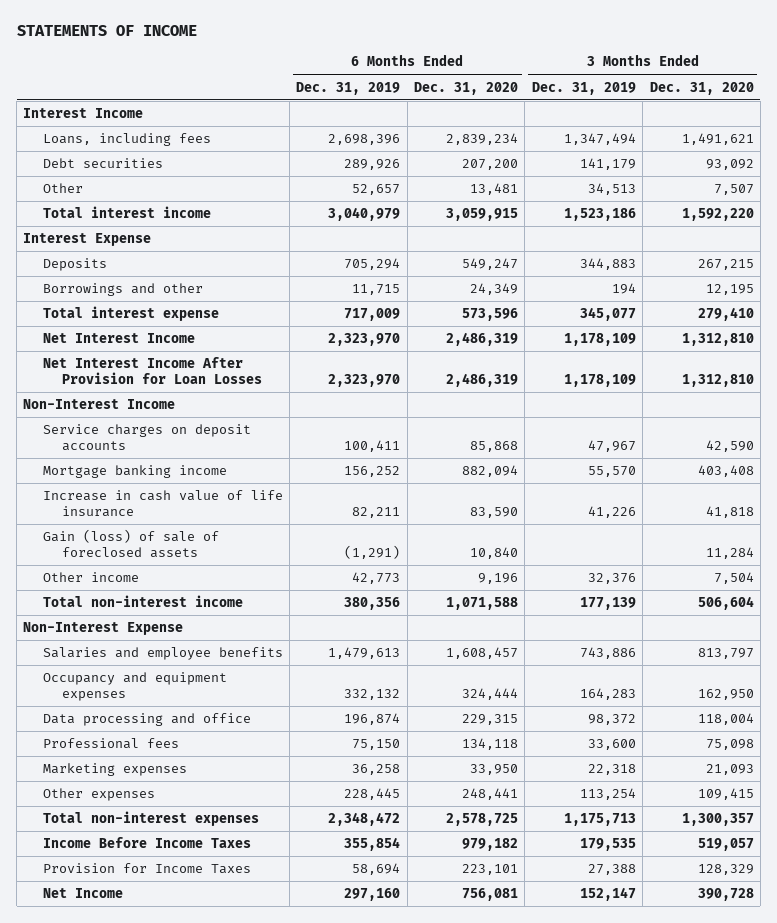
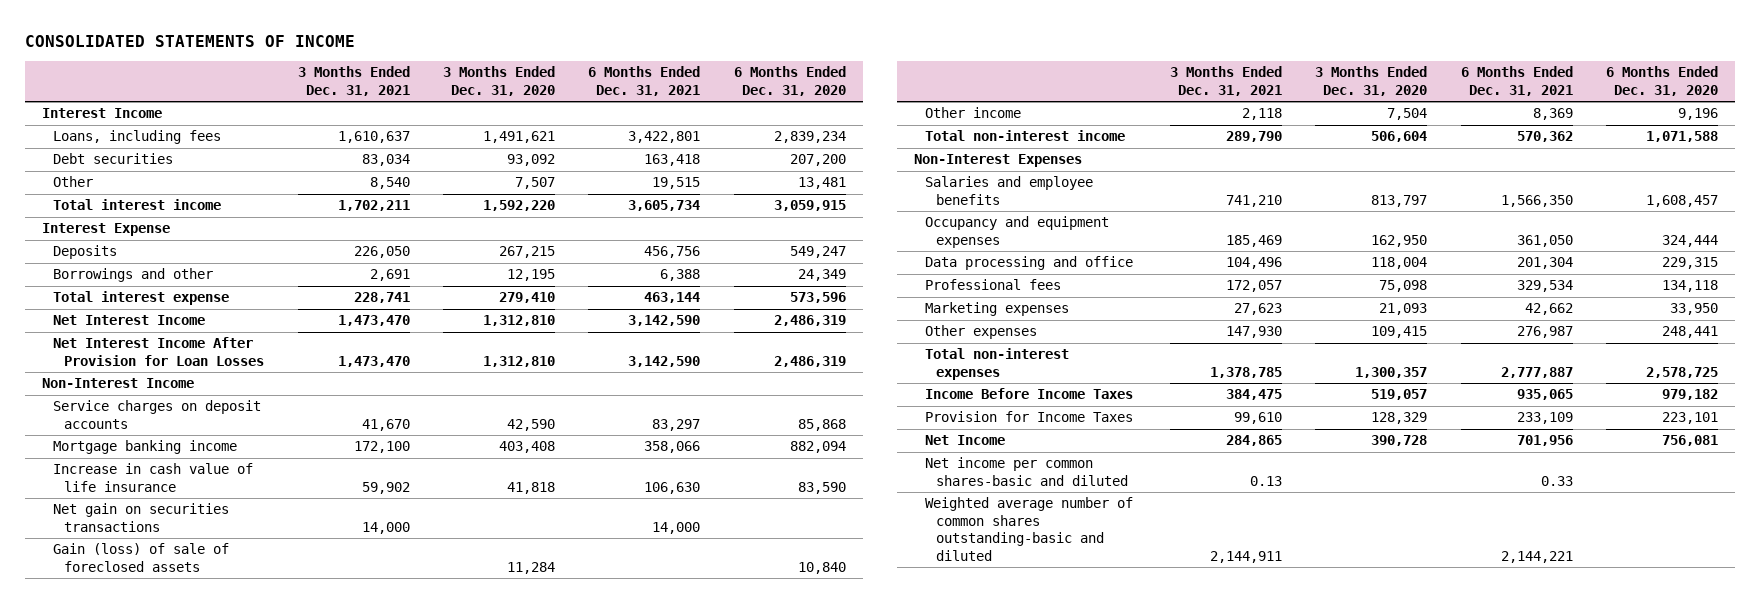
[16,25,197,37] STATEMENTS OF INCOME -> [25,35,356,48] CONSOLIDATED STATEMENTS OF INCOME
[296,81,401,95] Dec. 31, 2019 -> none
[531,81,636,95] Dec. 31, 2019 -> none
none -> [297,66,410,96] 3 Months Ended Dec. 31, 2021
none -> [588,66,701,96] 6 Months Ended Dec. 31, 2021
none -> [53,503,230,532] Net gain on securities transactions
[23,622,184,636] Non-Interest Expense -> [914,154,1083,168] Non-Interest Expenses
none -> [925,457,1129,486] Net income per common shares-basic and diluted
none -> [925,497,1134,561] Weighted average number of common shares outstanding-basic and diluted

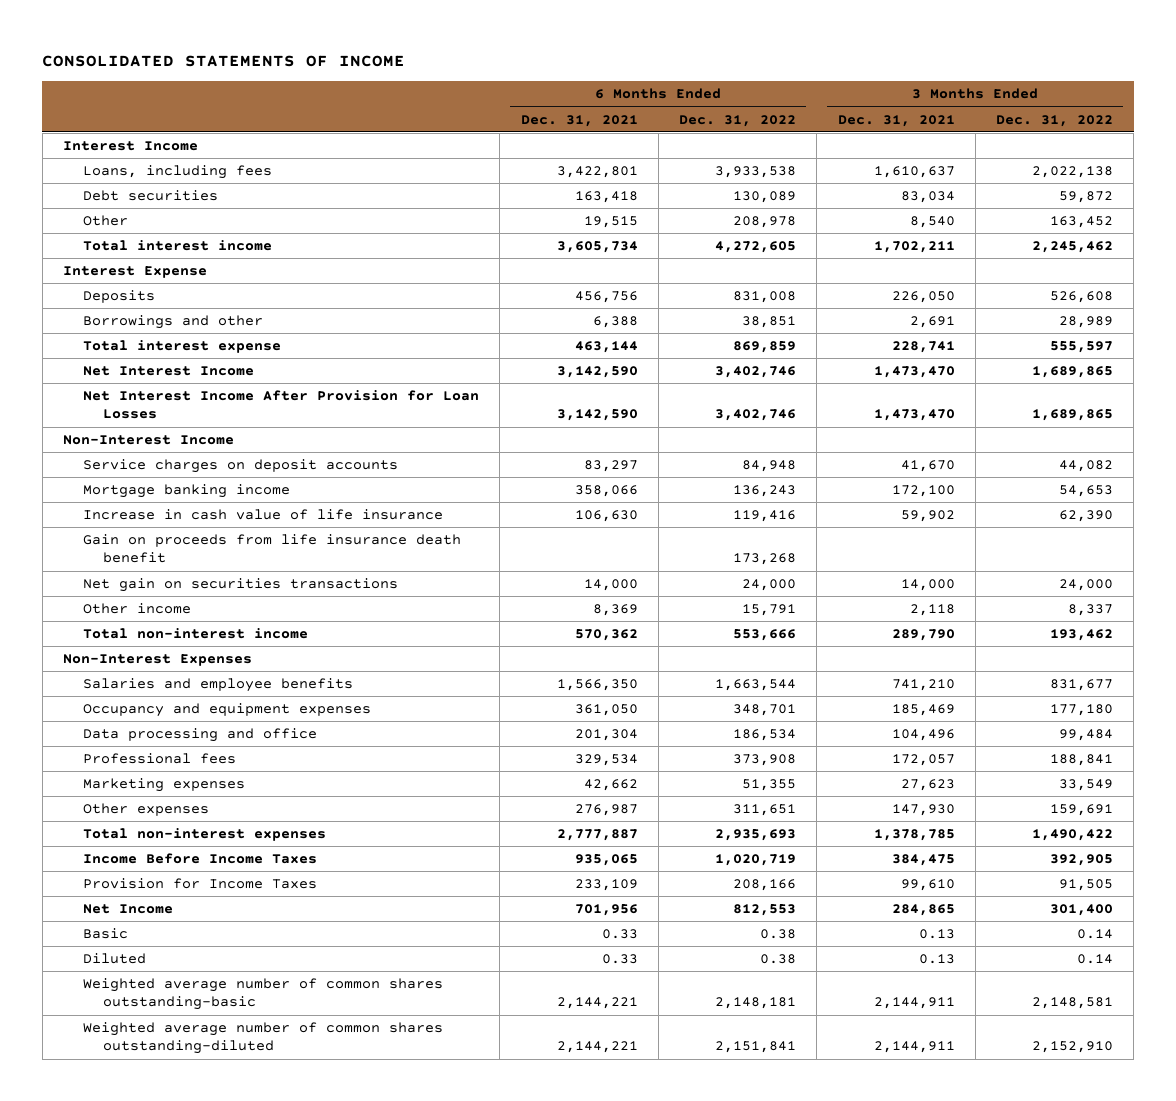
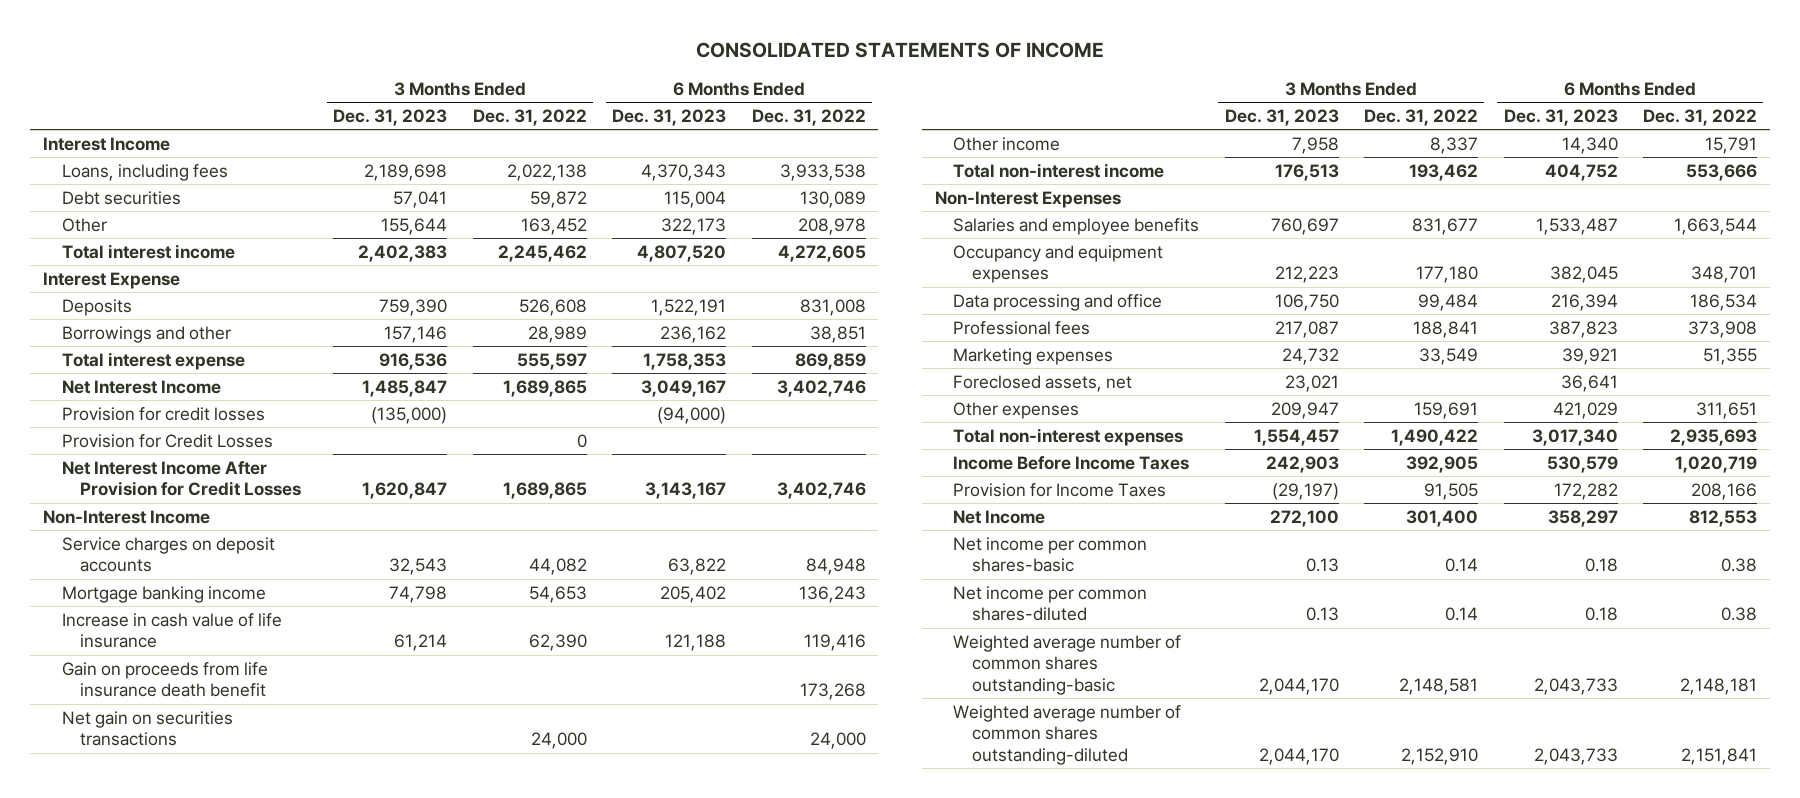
[520,114,638,127] Dec. 31, 2021 -> none
[837,114,955,127] Dec. 31, 2021 -> none
none -> [333,108,448,126] Dec. 31, 2023
none -> [612,108,727,126] Dec. 31, 2023
none -> [61,406,265,421] Provision for credit losses
none -> [61,433,273,448] Provision for Credit Losses
[83,390,480,420] Net Interest Income After Provision for Loan Losses -> [61,460,302,497] Net Interest Income After Provision for Credit Losses
none -> [953,374,1133,392] Foreclosed assets, net
[83,928,129,940] Basic -> [953,536,1148,573] Net income per common shares-basic
[83,953,147,965] Diluted -> [953,585,1148,622] Net income per common shares-diluted

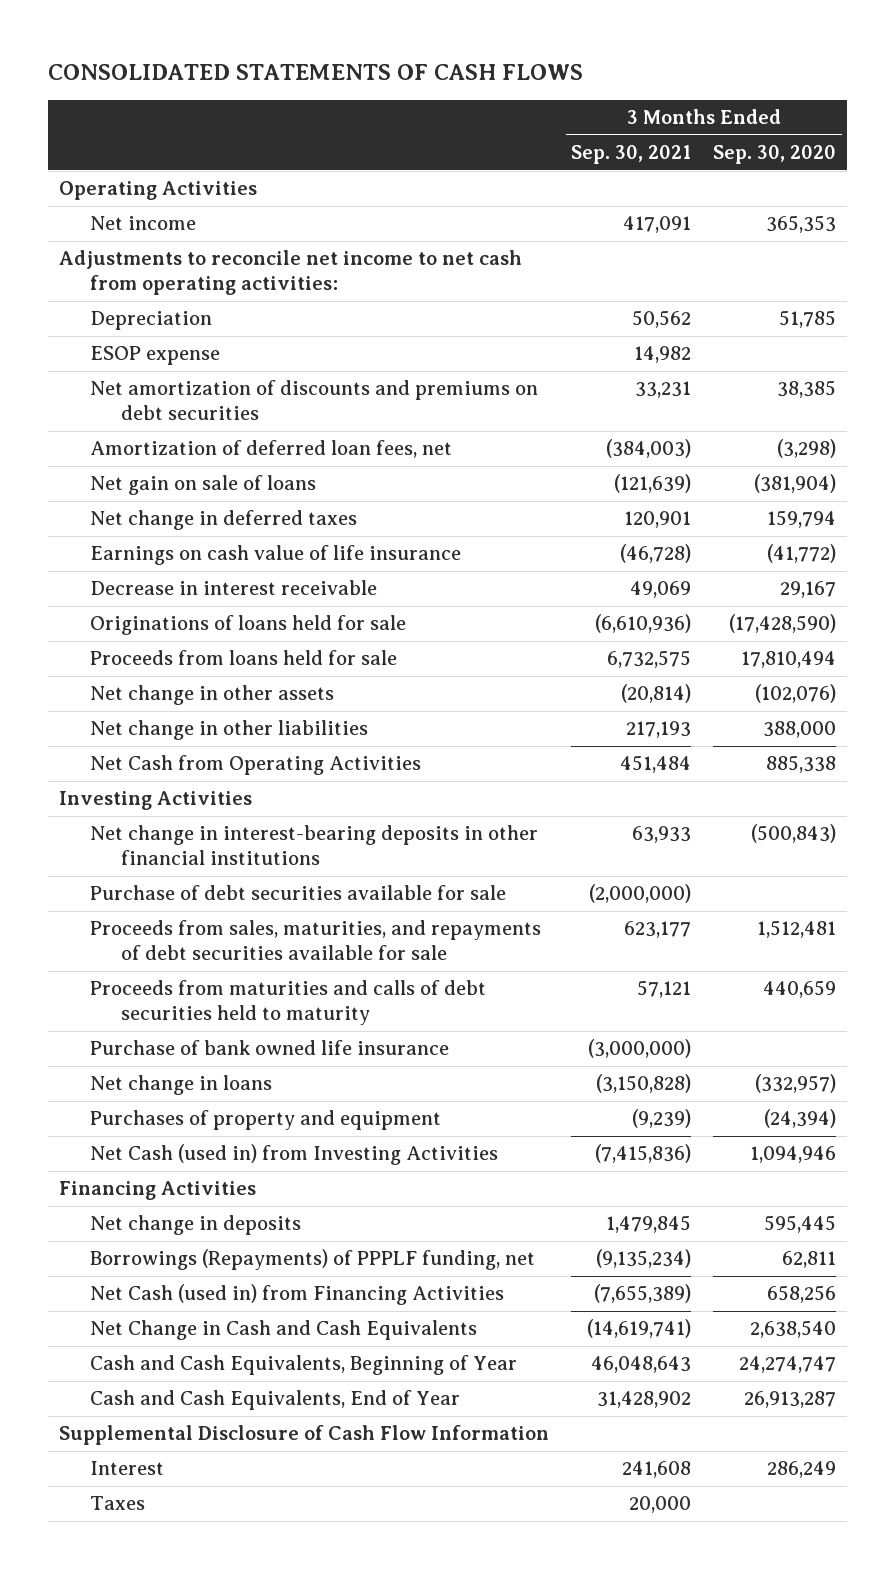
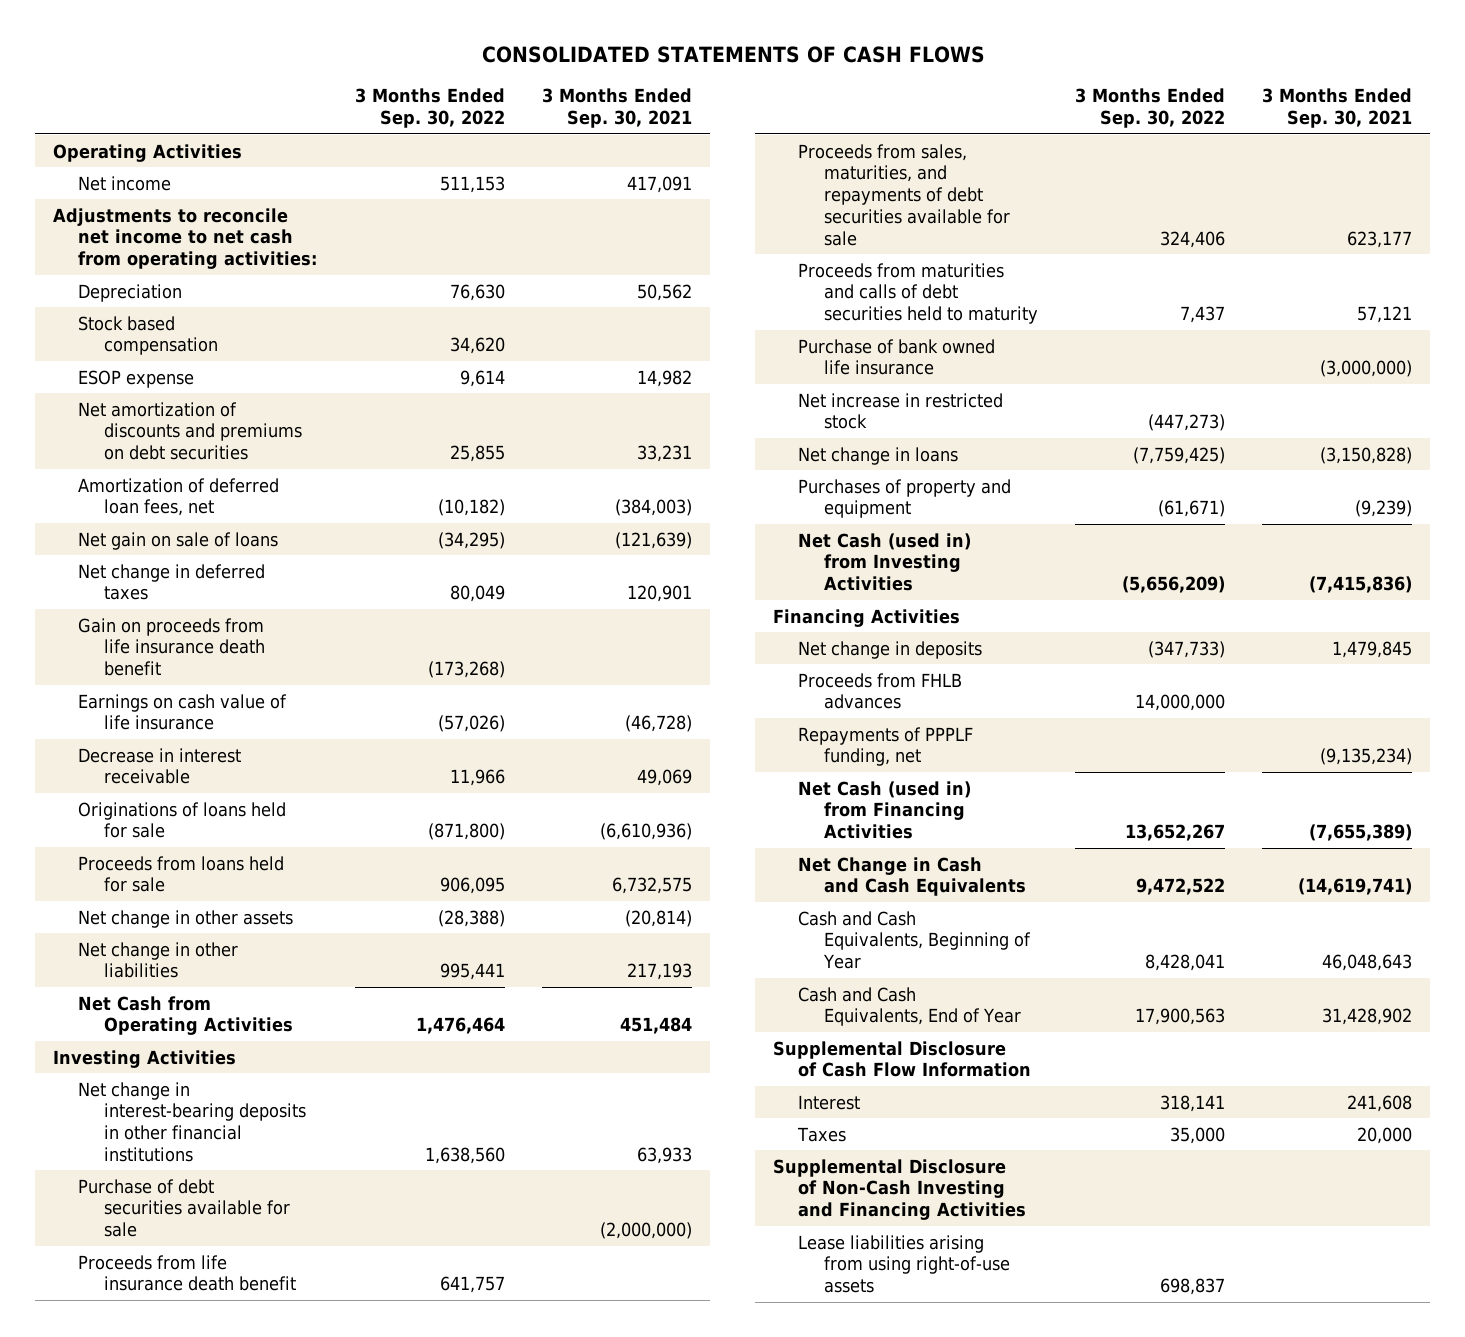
[713,145,837,165] Sep. 30, 2020 -> none
none -> [354,88,505,129] 3 Months Ended Sep. 30, 2022
none -> [78,315,218,356] Stock based compensation
none -> [78,617,265,677] Gain on proceeds from life insurance death benefit
none -> [78,1254,296,1292] Proceeds from life insurance death benefit
none -> [798,392,1004,430] Net increase in restricted stock
none -> [798,672,963,710] Proceeds from FHLB advances
[90,1249,536,1271] Borrowings (Repayments) of PPPLF funding, net -> [798,726,974,767] Repayments of PPPLF funding, net
none -> [773,1158,1027,1221] Supplemental Disclosure of Non-Cash Investing and Financing Activities
none -> [798,1234,1010,1294] Lease liabilities arising from using right-of-use assets

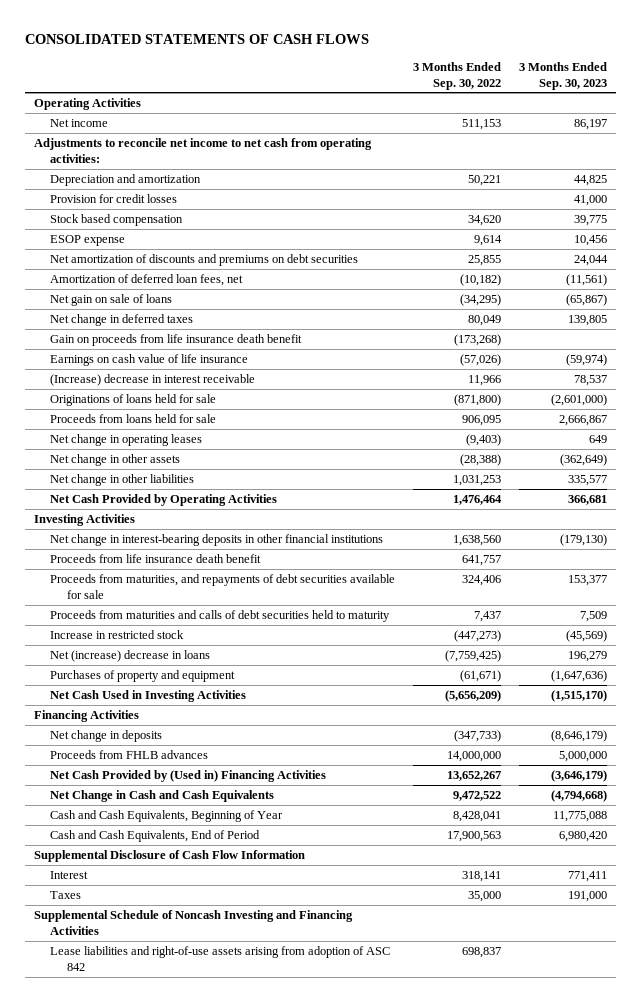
[541,88,692,129] 3 Months Ended Sep. 30, 2021 -> none
none -> [519,61,608,90] 3 Months Ended Sep. 30, 2023
[78,283,183,302] Depreciation -> [50,173,202,186] Depreciation and amortization
[449,283,505,301] 76,630 -> [468,174,502,186] 50,221
none -> [50,193,178,203] Provision for credit losses
[78,747,242,785] Decrease in interest receivable -> [50,373,256,386] (Increase) decrease in interest receivable
none -> [50,433,203,446] Net change in operating leases
[439,963,505,981] 995,441 -> [453,474,502,486] 1,031,253
[78,995,293,1036] Net Cash from Operating Activities -> [50,493,278,506] Net Cash Provided by Operating Activities
[78,1178,290,1238] Purchase of debt securities available for sale -> none
[798,143,1010,246] Proceeds from sales, maturities, and repayments of debt securities available for sale -> [50,573,396,599] Proceeds from maturities, and repayments of debt securities available for sale
[798,338,996,376] Purchase of bank owned life insurance -> none
[798,392,1004,430] Net increase in restricted stock -> [50,629,185,639] Increase in restricted stock
[798,446,959,465] Net change in loans -> [50,649,211,662] Net (increase) decrease in loans
[798,532,972,592] Net Cash (used in) from Investing Activities -> [50,689,247,702] Net Cash Used in Investing Activities
[798,726,974,767] Repayments of PPPLF funding, net -> none
[798,780,972,840] Net Cash (used in) from Financing Activities -> [50,769,327,782] Net Cash Provided by (Used in) Financing Activities
[798,986,1021,1027] Cash and Cash Equivalents, End of Year -> [50,829,261,842] Cash and Cash Equivalents, End of Period
[773,1158,1027,1221] Supplemental Disclosure of Non-Cash Investing and Financing Activities -> [33,909,353,935] Supplemental Schedule of Noncash Investing and Financing Activities
[798,1234,1010,1294] Lease liabilities arising from using right-of-use assets -> [50,945,391,971] Lease liabilities and right-of-use assets arising from adoption of ASC 842

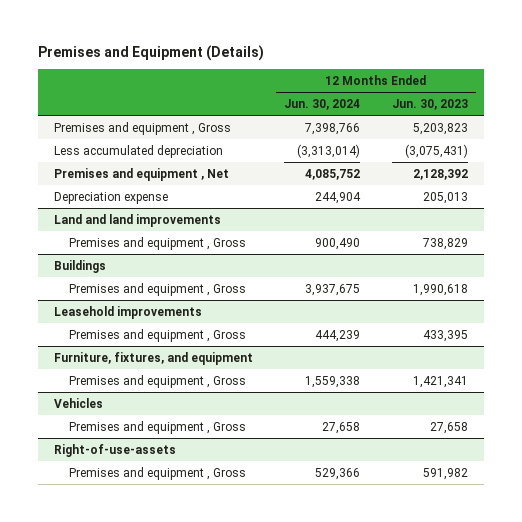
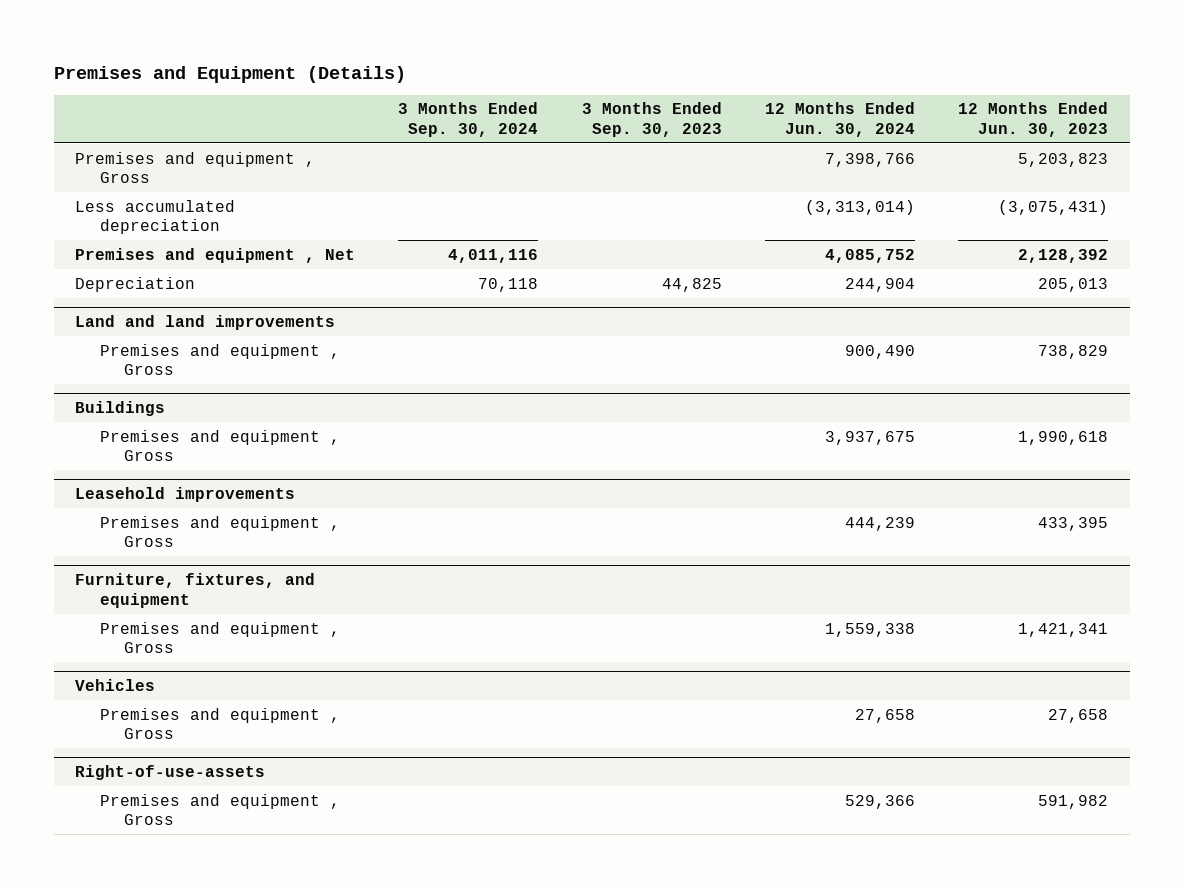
none -> [398,102,539,137] 3 Months Ended Sep. 30, 2024
none -> [581,102,722,137] 3 Months Ended Sep. 30, 2023
[53,191,168,204] Depreciation expense -> [75,276,196,292] Depreciation

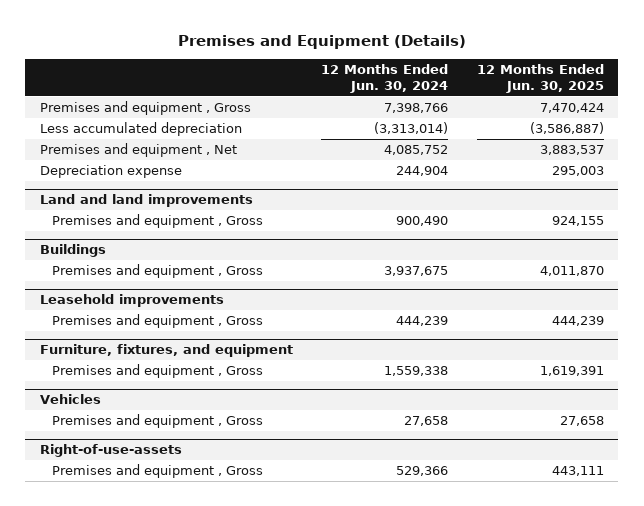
[398,102,539,137] 3 Months Ended Sep. 30, 2024 -> none
[581,102,722,137] 3 Months Ended Sep. 30, 2023 -> none
[958,102,1109,137] 12 Months Ended Jun. 30, 2023 -> none
none -> [477,63,605,93] 12 Months Ended Jun. 30, 2025
[75,276,196,292] Depreciation -> [39,165,182,179] Depreciation expense

